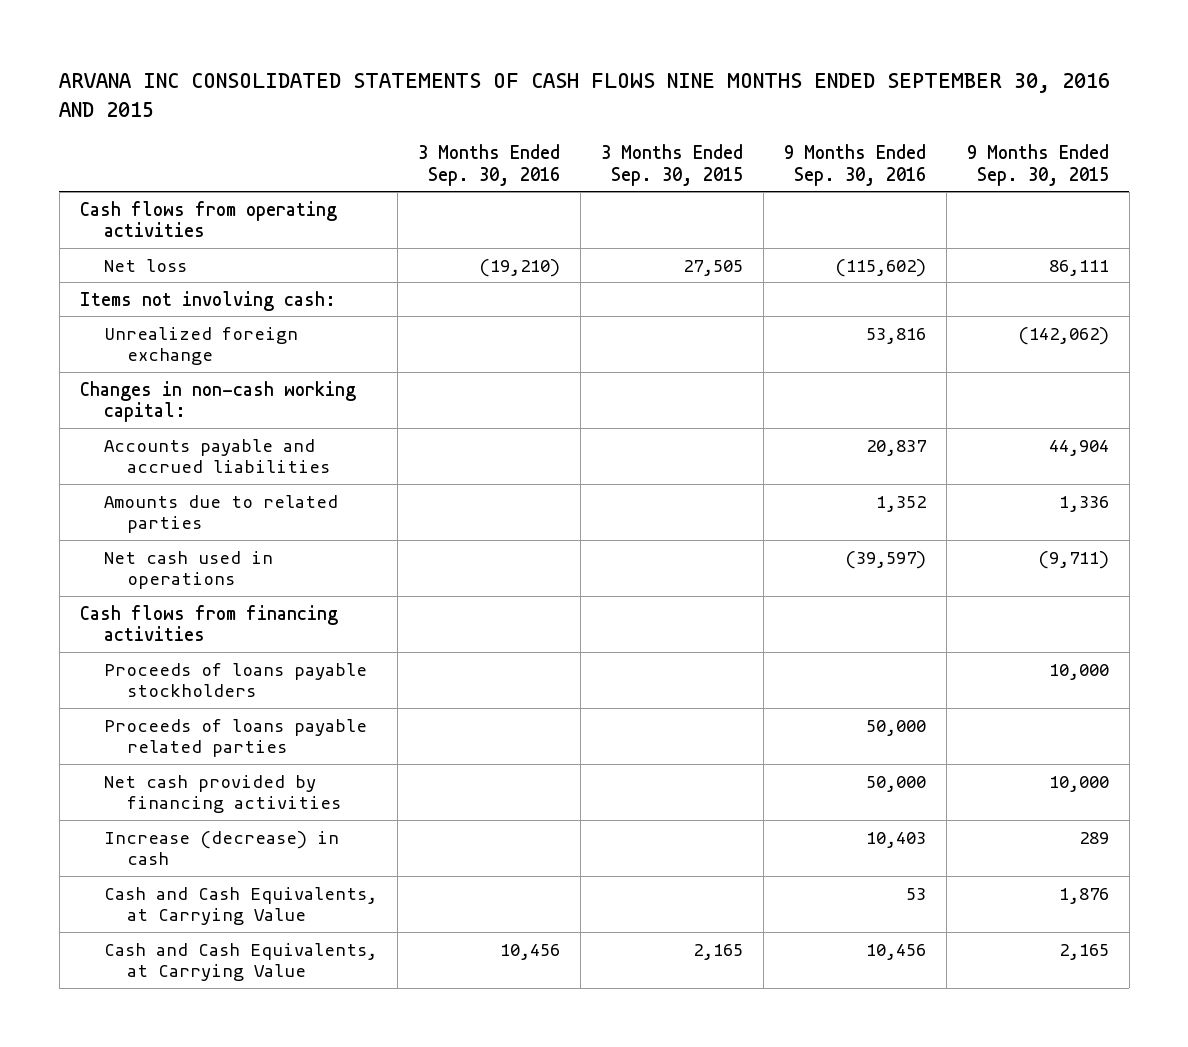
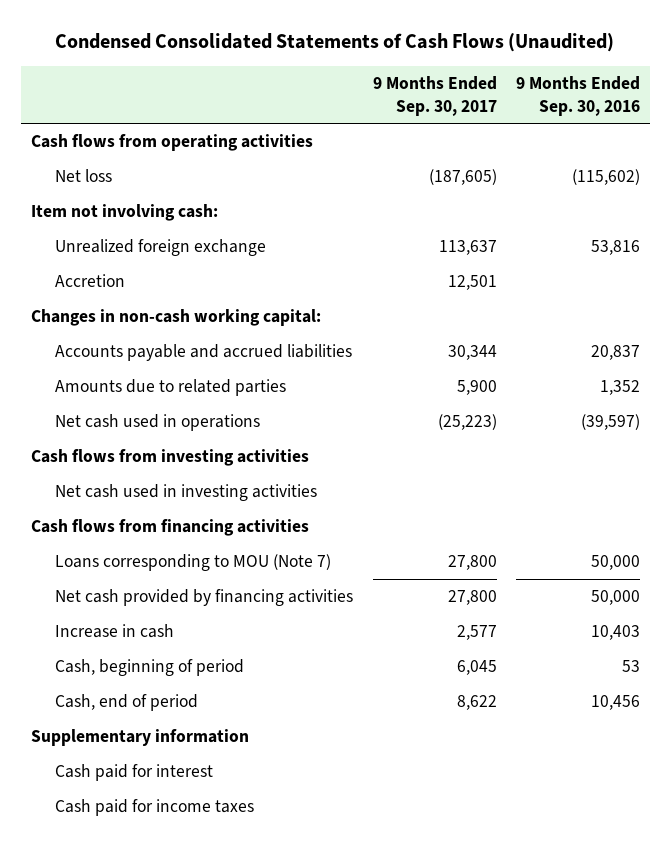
[59,73,1111,117] ARVANA INC CONSOLIDATED STATEMENTS OF CASH FLOWS NINE MONTHS ENDED SEPTEMBER 30, 2016 AND 2015 -> [55,33,615,53] Condensed Consolidated Statements of Cash Flows (Unaudited)
[417,143,560,186] 3 Months Ended Sep. 30, 2016 -> none
[600,143,743,186] 3 Months Ended Sep. 30, 2015 -> none
[966,143,1109,186] 9 Months Ended Sep. 30, 2015 -> none
none -> [372,76,497,116] 9 Months Ended Sep. 30, 2017
[79,290,336,311] Items not involving cash: -> [30,204,218,222] Item not involving cash:
none -> [55,274,126,288] Accretion
none -> [30,449,309,467] Cash flows from investing activities
none -> [55,484,318,502] Net cash used in investing activities
[103,662,367,698] Proceeds of loans payable stockholders -> none
[103,718,367,758] Proceeds of loans payable related parties -> none
none -> [55,554,332,572] Loans corresponding to MOU (Note 7)
[103,830,339,866] Increase (decrease) in cash -> [55,624,175,639] Increase in cash
[103,886,377,926] Cash and Cash Equivalents, at Carrying Value -> [55,659,245,677] Cash, beginning of period
[103,942,377,982] Cash and Cash Equivalents, at Carrying Value -> [55,694,199,712] Cash, end of period
none -> [30,729,249,747] Supplementary information
none -> [55,764,214,782] Cash paid for interest
none -> [55,799,255,817] Cash paid for income taxes

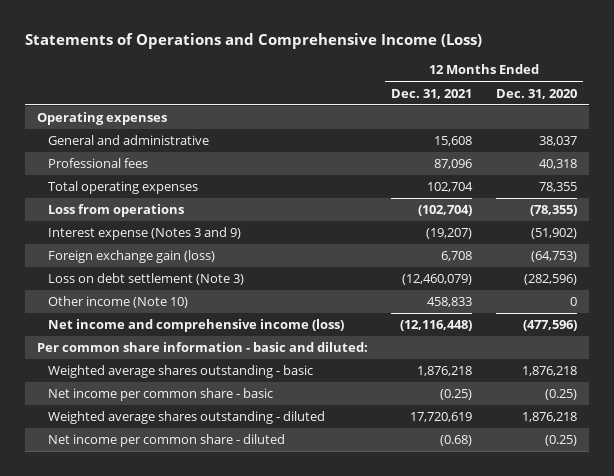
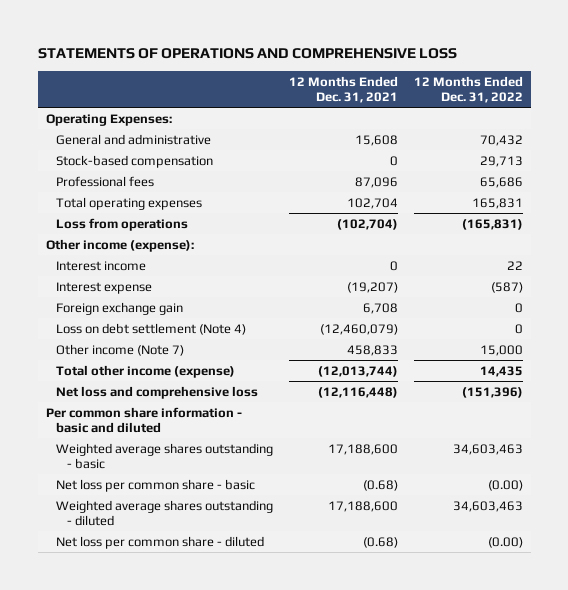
[25,33,483,50] Statements of Operations and Comprehensive Income (Loss) -> [37,48,457,60] STATEMENTS OF OPERATIONS AND COMPREHENSIVE LOSS
[495,88,577,99] Dec. 31, 2020 -> none
none -> [413,75,523,104] 12 Months Ended Dec. 31, 2022
[36,112,167,126] Operating expenses -> [45,113,172,126] Operating Expenses:
none -> [56,154,214,168] Stock-based compensation
none -> [45,238,194,252] Other income (expense):
none -> [56,260,147,271] Interest income
[47,227,241,241] Interest expense (Notes 3 and 9) -> [56,281,153,294] Interest expense
[47,250,215,264] Foreign exchange gain (loss) -> [56,301,184,315] Foreign exchange gain
[47,273,244,286] Loss on debt settlement (Note 3) -> [56,322,247,335] Loss on debt settlement (Note 4)
[47,296,188,309] Other income (Note 10) -> [56,343,185,356] Other income (Note 7)
none -> [56,364,236,378] Total other income (expense)
[47,319,344,333] Net income and comprehensive income (loss) -> [56,385,259,399] Net loss and comprehensive loss
[36,342,368,353] Per common share information - basic and diluted: -> [45,406,242,433] Per common share information - basic and diluted
[417,366,473,377] 1,876,218 -> [328,443,399,455] 17,188,600
[47,388,273,402] Net income per common share - basic -> [56,478,256,492] Net loss per common share - basic
[440,389,473,401] (0.25) -> [363,479,399,491] (0.68)
[410,412,473,423] 17,720,619 -> [328,500,399,512] 17,188,600
[47,434,285,448] Net income per common share - diluted -> [56,535,265,549] Net loss per common share - diluted

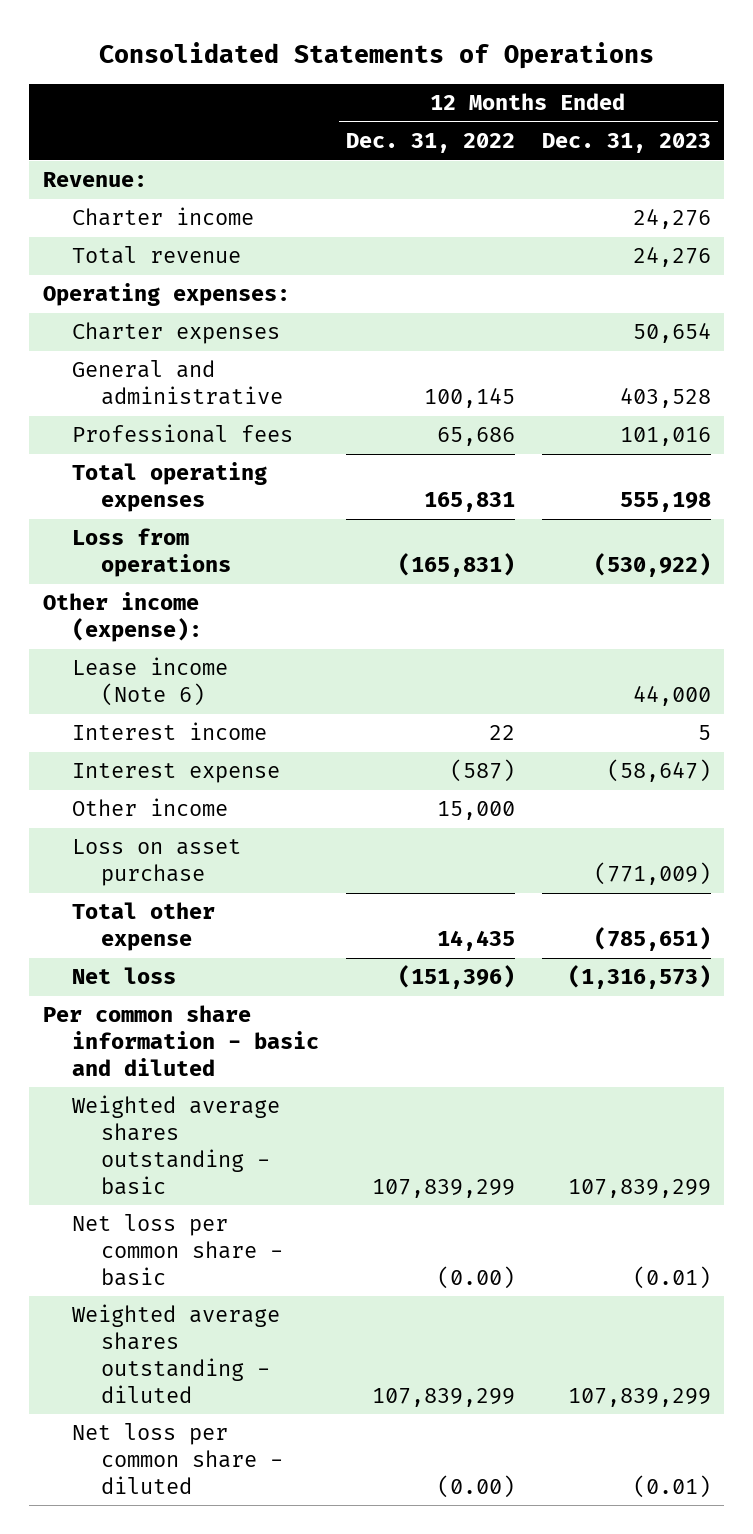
[37,48,457,60] STATEMENTS OF OPERATIONS AND COMPREHENSIVE LOSS -> [98,41,654,69] Consolidated Statements of Operations
[289,75,399,104] 12 Months Ended Dec. 31, 2021 -> none
none -> [541,133,711,154] Dec. 31, 2023
[56,154,214,168] Stock-based compensation -> none
none -> [42,172,147,188] Revenue:
none -> [72,207,255,227] Charter income
none -> [72,246,242,265] Total revenue
[45,113,172,126] Operating Expenses: -> [42,283,290,307] Operating expenses:
none -> [72,322,281,345] Charter expenses
[479,134,523,146] 70,432 -> [423,388,515,409] 100,145
none -> [72,657,229,707] Lease income (Note 6)
[56,301,184,315] Foreign exchange gain -> none
[56,322,247,335] Loss on debt settlement (Note 4) -> none
[56,343,185,356] Other income (Note 7) -> [72,798,229,817] Other income
none -> [72,839,242,887] Loss on asset purchase
[56,364,236,378] Total other income (expense) -> [72,902,216,952] Total other expense
[56,385,259,399] Net loss and comprehensive loss -> [72,967,177,985] Net loss
[452,443,523,455] 34,603,463 -> [371,1178,515,1198] 107,839,299
[452,500,523,512] 34,603,463 -> [371,1387,515,1407] 107,839,299

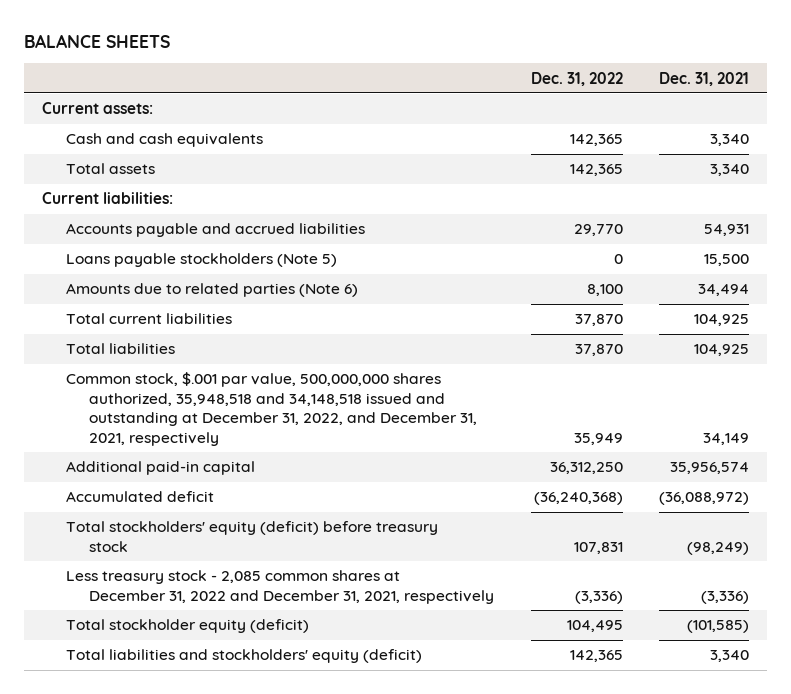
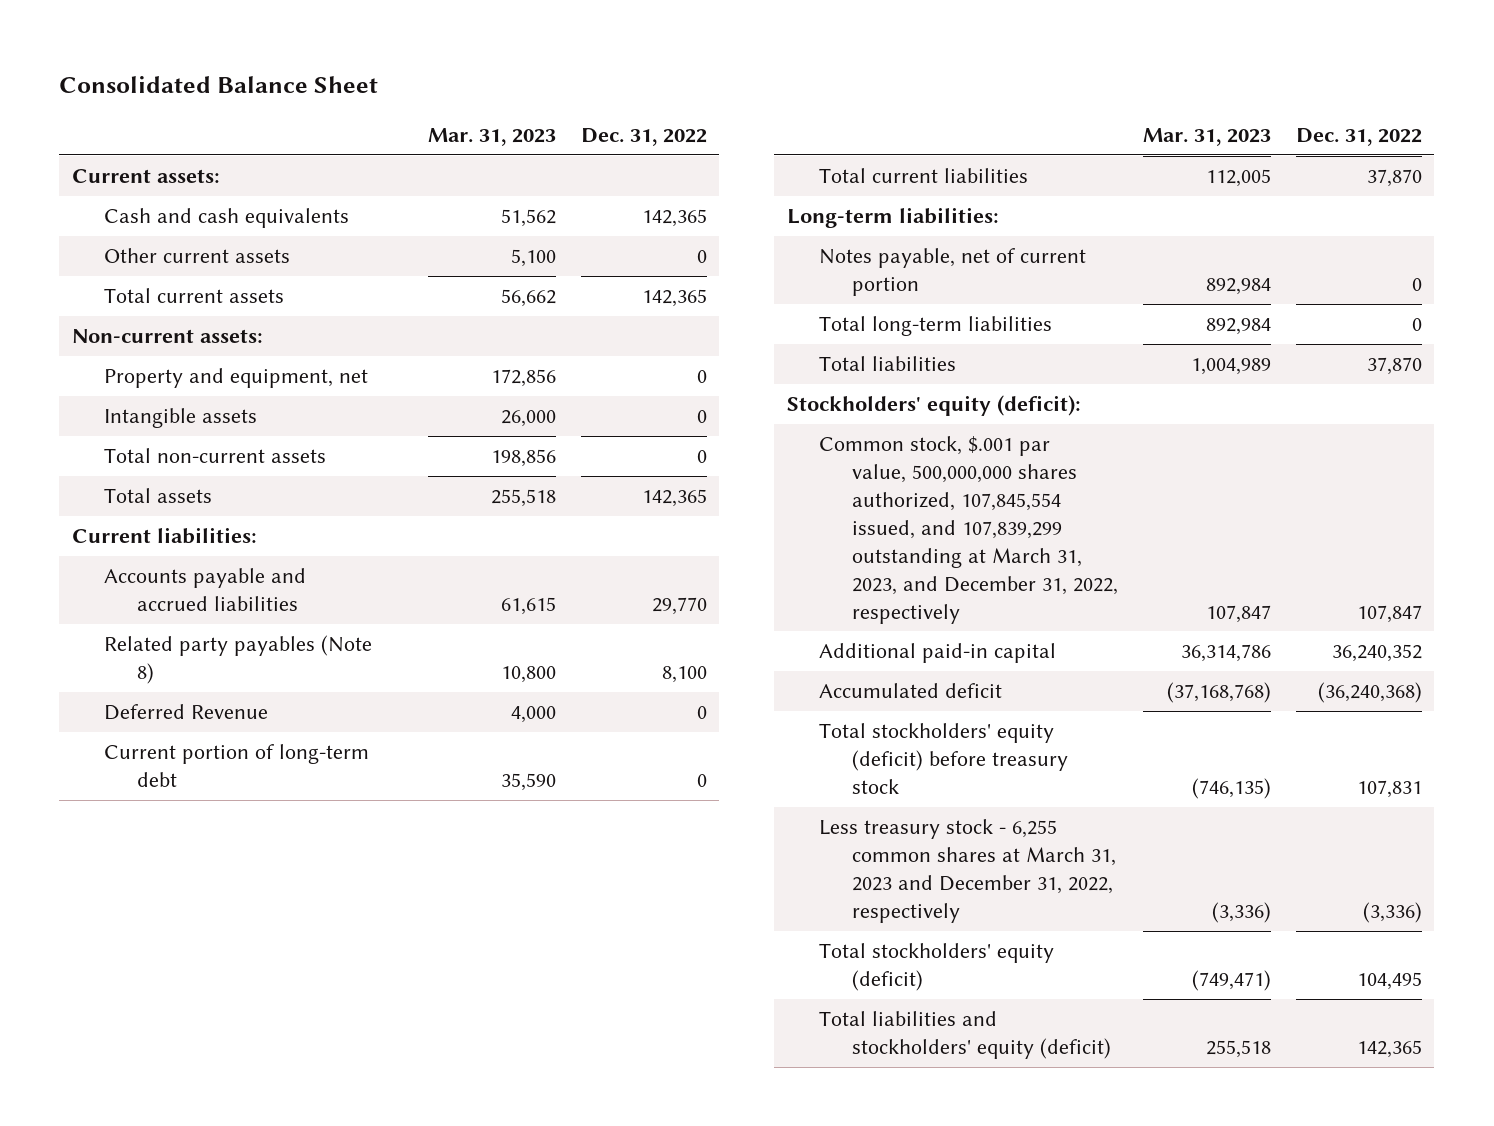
[24,33,171,48] BALANCE SHEETS -> [59,76,379,94] Consolidated Balance Sheet
[658,71,749,86] Dec. 31, 2021 -> none
none -> [428,128,557,147] Mar. 31, 2023
none -> [104,247,291,263] Other current assets
none -> [104,287,285,303] Total current assets
none -> [71,328,263,343] Non-current assets:
none -> [104,367,369,388] Property and equipment, net
none -> [104,407,258,428] Intangible assets
none -> [104,447,327,463] Total non-current assets
[65,253,337,268] Loans payable stockholders (Note 5) -> none
[65,283,358,298] Amounts due to related parties (Note 6) -> [104,634,373,684] Related party payables (Note 8)
none -> [104,703,269,720] Deferred Revenue
none -> [104,743,370,787] Current portion of long-term debt
none -> [786,206,999,228] Long-term liabilities:
none -> [819,247,1087,296] Notes payable, net of current portion
none -> [819,315,1053,336] Total long-term liabilities
none -> [786,394,1081,416] Stockholders' equity (deficit):
[65,372,478,446] Common stock, $.001 par value, 500,000,000 shares authorized, 35,948,518 and 34,148,518 issued and outstanding at December 31, 2022, and December 31, 2021, respectively -> [819,435,1118,624] Common stock, $.001 par value, 500,000,000 shares authorized, 107,845,554 issued, and 107,839,299 outstanding at March 31, 2023, and December 31, 2022, respectively
[573,432,623,445] 35,949 -> [1356,604,1422,623] 107,847
[549,462,623,475] 36,312,250 -> [1331,643,1422,662] 36,240,352
[65,570,495,604] Less treasury stock - 2,085 common shares at December 31, 2022 and December 31, 2021, respectively -> [819,818,1116,923] Less treasury stock - 6,255 common shares at March 31, 2023 and December 31, 2022, respectively
[65,619,309,634] Total stockholder equity (deficit) -> [819,942,1055,991] Total stockholders' equity (deficit)

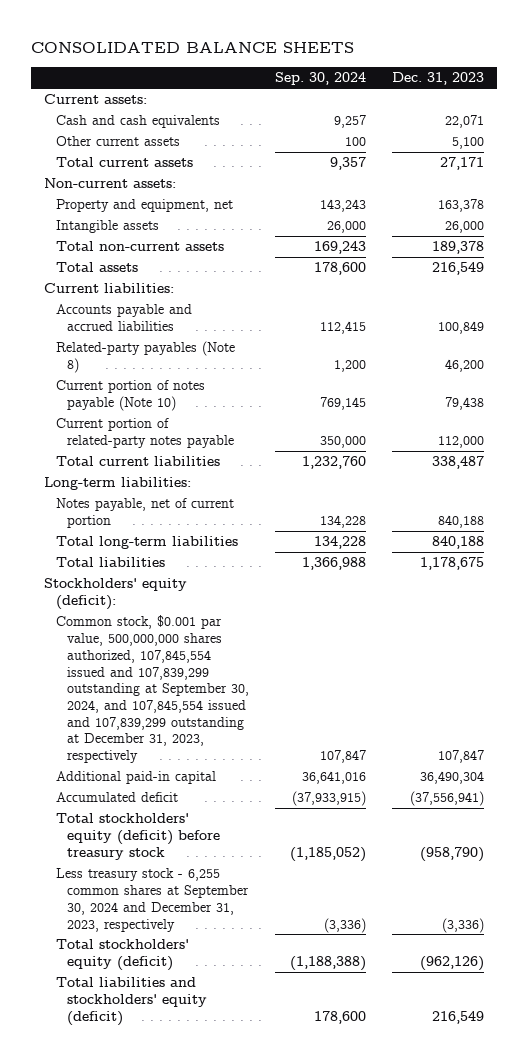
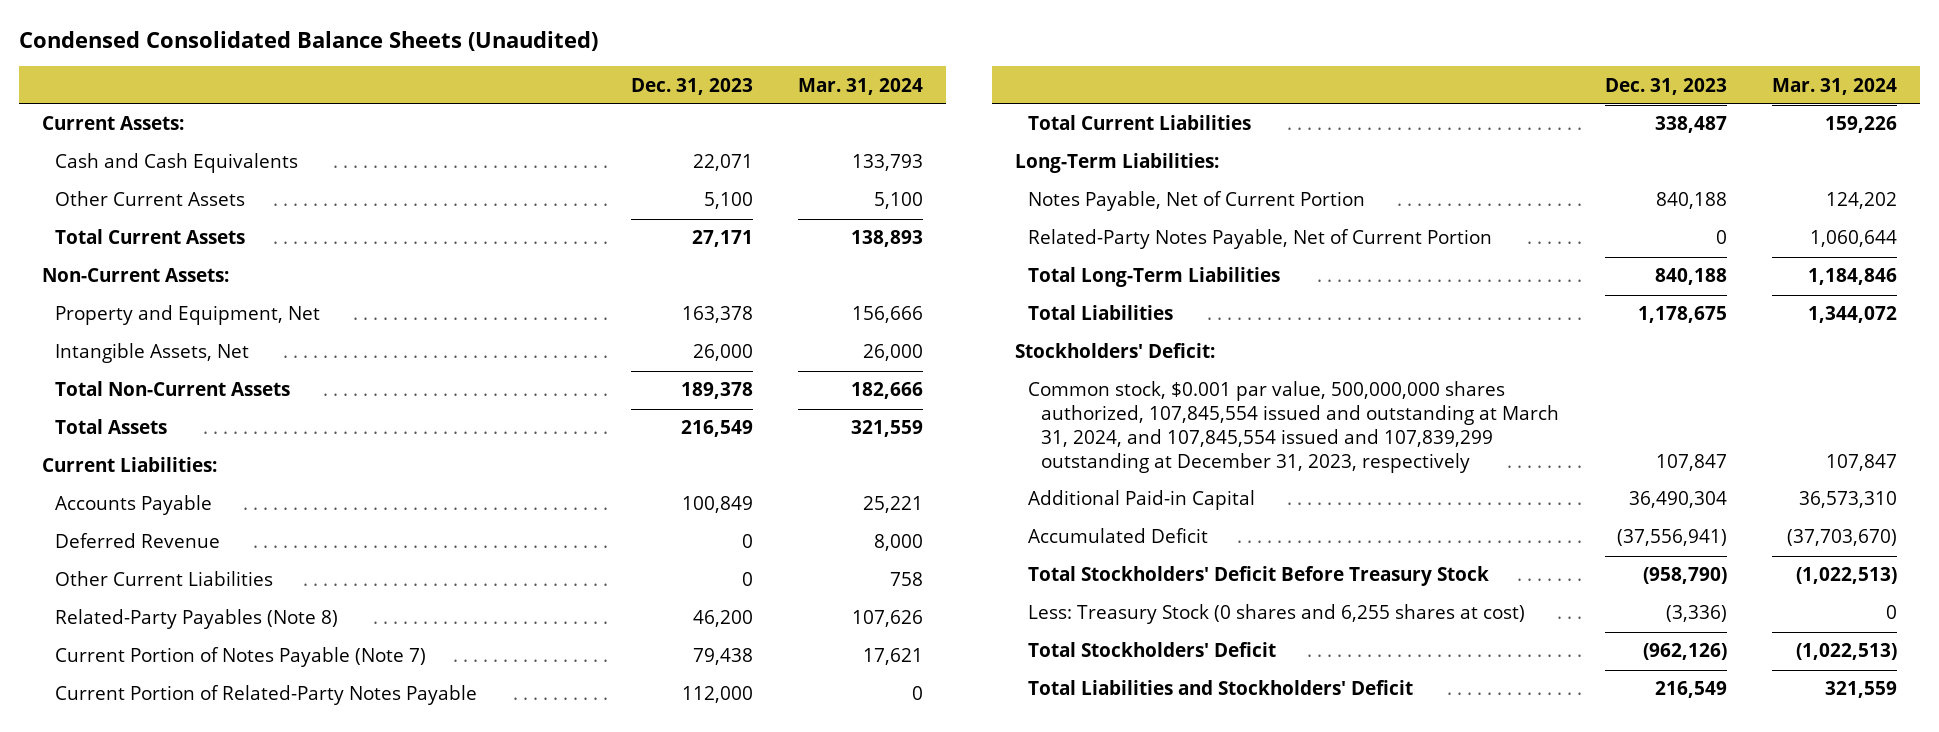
[31,42,355,54] CONSOLIDATED BALANCE SHEETS -> [18,30,598,51] Condensed Consolidated Balance Sheets (Unaudited)
[275,72,367,86] Sep. 30, 2024 -> none
none -> [798,77,924,95] Mar. 31, 2024
[44,94,148,105] Current assets: -> [41,116,184,131] Current Assets:
[55,115,220,129] Cash and cash equivalents -> [54,153,298,174] Cash and Cash Equivalents
[55,136,180,147] Other current assets -> [54,191,245,207] Other Current Assets
[55,157,193,168] Total current assets -> [54,229,245,245] Total Current Assets
[44,178,177,189] Non-current assets: -> [41,268,229,283] Non-Current Assets:
[55,199,233,213] Property and equipment, net -> [54,305,320,326] Property and Equipment, Net
[55,220,159,234] Intangible assets -> [54,343,249,364] Intangible Assets, Net
[55,241,224,252] Total non-current assets -> [54,381,290,397] Total Non-Current Assets
[55,262,138,273] Total assets -> [54,419,167,435] Total Assets
[44,283,175,294] Current liabilities: -> [41,457,217,473] Current Liabilities:
[55,304,192,332] Accounts payable and accrued liabilities -> [54,495,212,516] Accounts Payable
none -> [54,533,220,549] Deferred Revenue
none -> [54,571,273,587] Other Current Liabilities
[55,341,235,374] Related-party payables (Note 8) -> [54,609,338,630] Related-Party Payables (Note 8)
[55,380,205,412] Current portion of notes payable (Note 10) -> [54,647,426,668] Current Portion of Notes Payable (Note 7)
[55,418,235,449] Current portion of related-party notes payable -> [54,685,477,706] Current Portion of Related-Party Notes Payable
[55,456,220,467] Total current liabilities -> [1028,115,1252,131] Total Current Liabilities
[44,477,192,491] Long-term liabilities: -> [1015,153,1220,174] Long-Term Liabilities:
[55,498,234,529] Notes payable, net of current portion -> [1028,191,1366,212] Notes Payable, Net of Current Portion
none -> [1028,229,1493,250] Related-Party Notes Payable, Net of Current Portion
[55,536,238,550] Total long-term liabilities -> [1028,267,1281,288] Total Long-Term Liabilities
[55,557,165,568] Total liabilities -> [1028,305,1174,321] Total Liabilities
[44,578,188,611] Stockholders' equity (deficit): -> [1015,343,1216,359] Stockholders' Deficit:
[55,615,250,764] Common stock, $0.001 par value, 500,000,000 shares authorized, 107,845,554 issued and 107,839,299 outstanding at September 30, 2024, and 107,845,554 issued and 107,839,299 outstanding at December 31, 2023, respectively -> [1028,381,1560,473] Common stock, $0.001 par value, 500,000,000 shares authorized, 107,845,554 issued and outstanding at March 31, 2024, and 107,845,554 issued and 107,839,299 outstanding at December 31, 2023, respectively
[55,771,216,785] Additional paid-in capital -> [1028,490,1256,511] Additional Paid-in Capital
[55,792,178,803] Accumulated deficit -> [1028,528,1209,544] Accumulated Deficit
[55,813,221,860] Total stockholders' equity (deficit) before treasury stock -> [1028,566,1490,587] Total Stockholders' Deficit Before Treasury Stock
[55,868,250,932] Less treasury stock - 6,255 common shares at September 30, 2024 and December 31, 2023, respectively -> [1028,604,1526,625] Less: Treasury Stock (0 shares and 6,255 shares at cost)
[55,939,189,972] Total stockholders' equity (deficit) -> [1028,642,1277,658] Total Stockholders' Deficit
[55,977,208,1026] Total liabilities and stockholders' equity (deficit) -> [1028,680,1414,696] Total Liabilities and Stockholders' Deficit

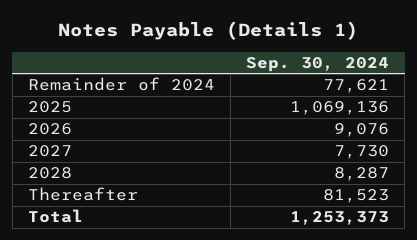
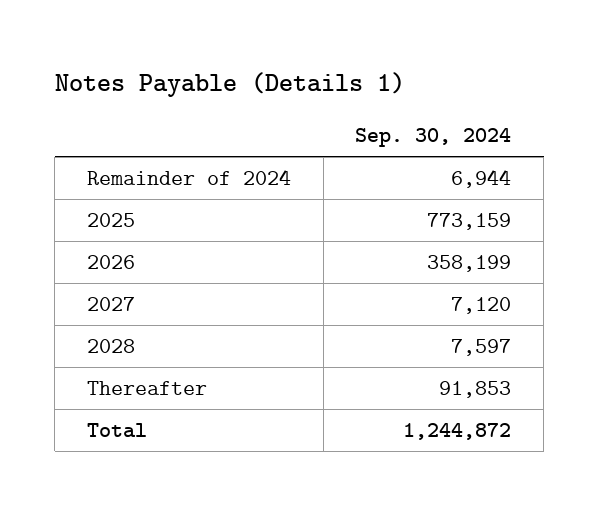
[323,79,390,94] 77,621 -> [451,169,512,189] 6,944
[290,101,390,116] 1,069,136 -> [427,213,512,231] 773,159
[334,123,390,138] 9,076 -> [427,255,512,273] 358,199
[334,145,390,160] 7,730 -> [451,297,512,315] 7,120
[334,167,390,182] 8,287 -> [451,339,512,357] 7,597
[323,189,390,204] 81,523 -> [439,381,512,399] 91,853
[290,211,390,226] 1,253,373 -> [403,423,512,441] 1,244,872

